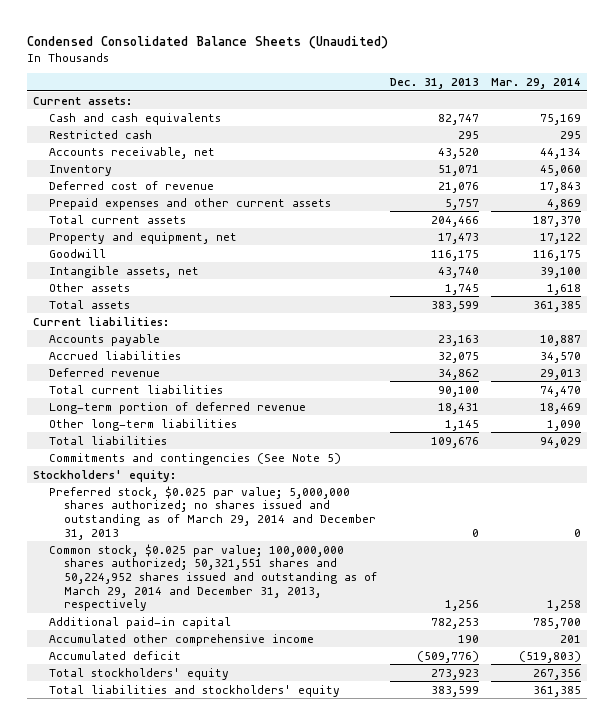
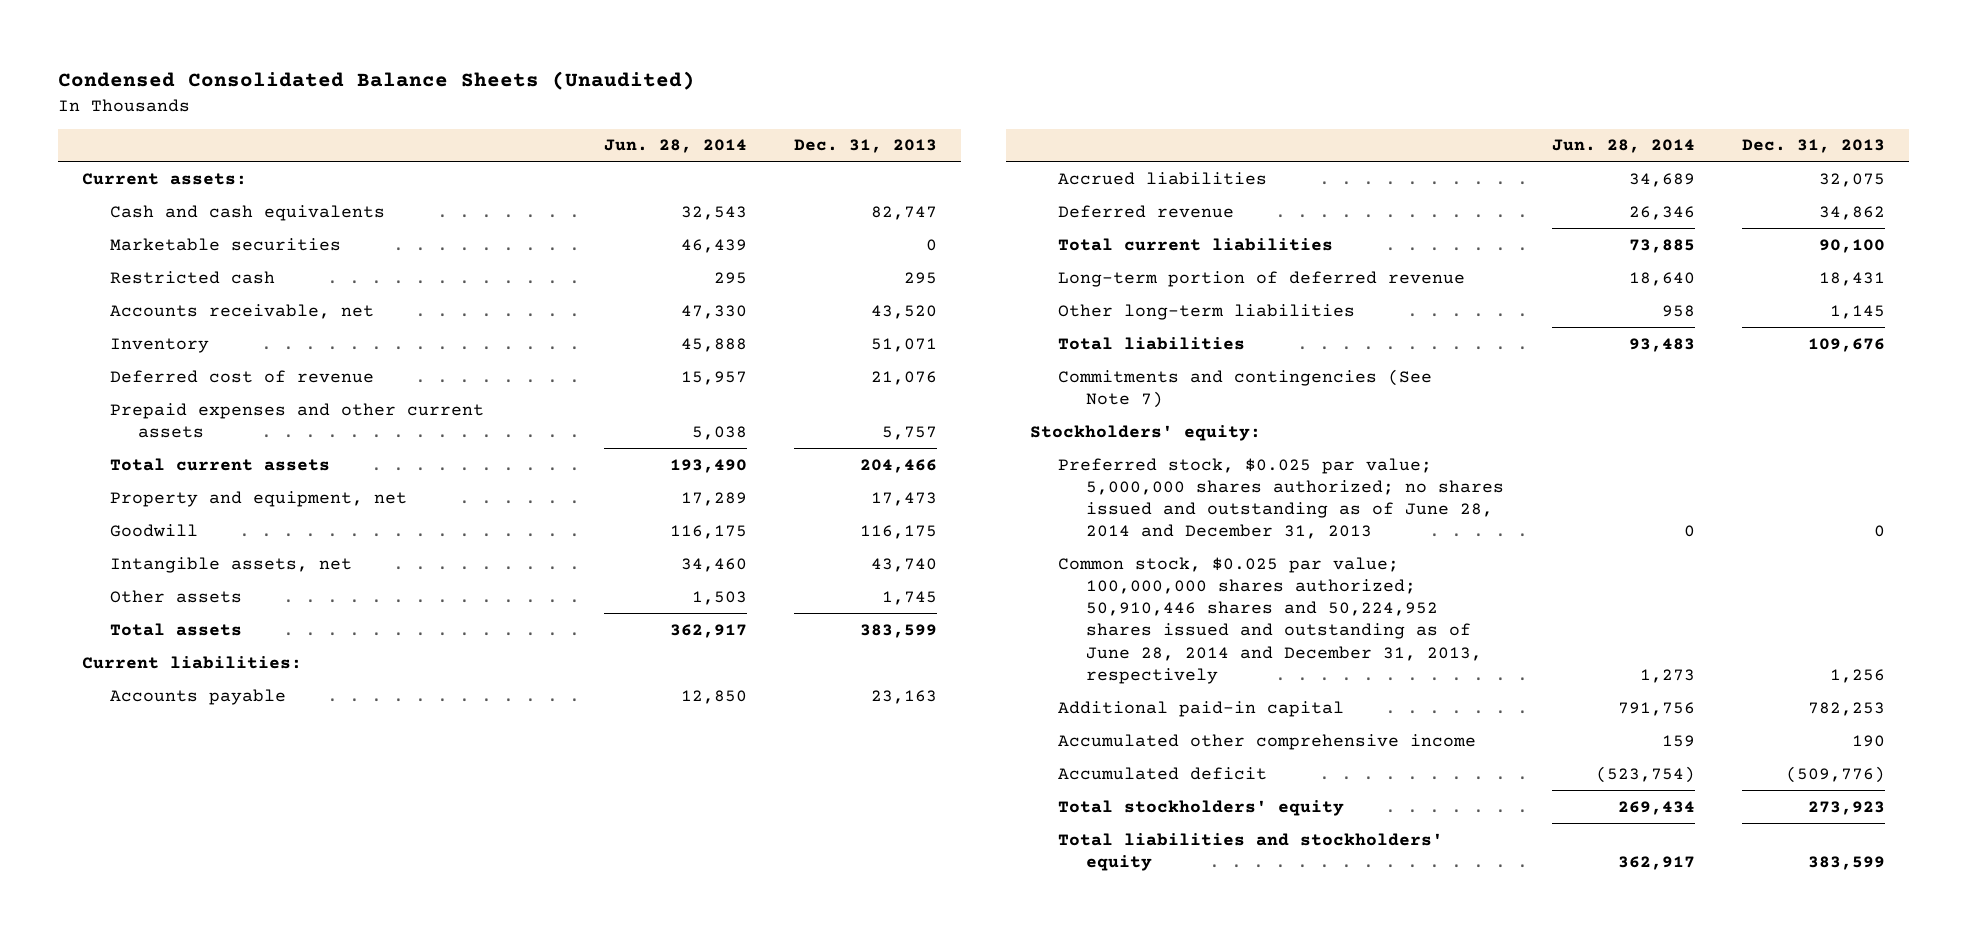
[491,78,582,90] Mar. 29, 2014 -> none
none -> [603,139,747,154] Jun. 28, 2014
none -> [110,237,342,251] Marketable securities
[48,452,341,465] Commitments and contingencies (See Note 5) -> [1058,368,1433,408] Commitments and contingencies (See Note 7)
[48,485,377,540] Preferred stock, $0.025 par value; 5,000,000 shares authorized; no shares issued and outstanding as of March 29, 2014 and December 31, 2013 -> [1058,457,1505,540] Preferred stock, $0.025 par value; 5,000,000 shares authorized; no shares issued and outstanding as of June 28, 2014 and December 31, 2013
[48,543,378,612] Common stock, $0.025 par value; 100,000,000 shares authorized; 50,321,551 shares and 50,224,952 shares issued and outstanding as of March 29, 2014 and December 31, 2013, respectively -> [1058,556,1483,684] Common stock, $0.025 par value; 100,000,000 shares authorized; 50,910,446 shares and 50,224,952 shares issued and outstanding as of June 28, 2014 and December 31, 2013, respectively

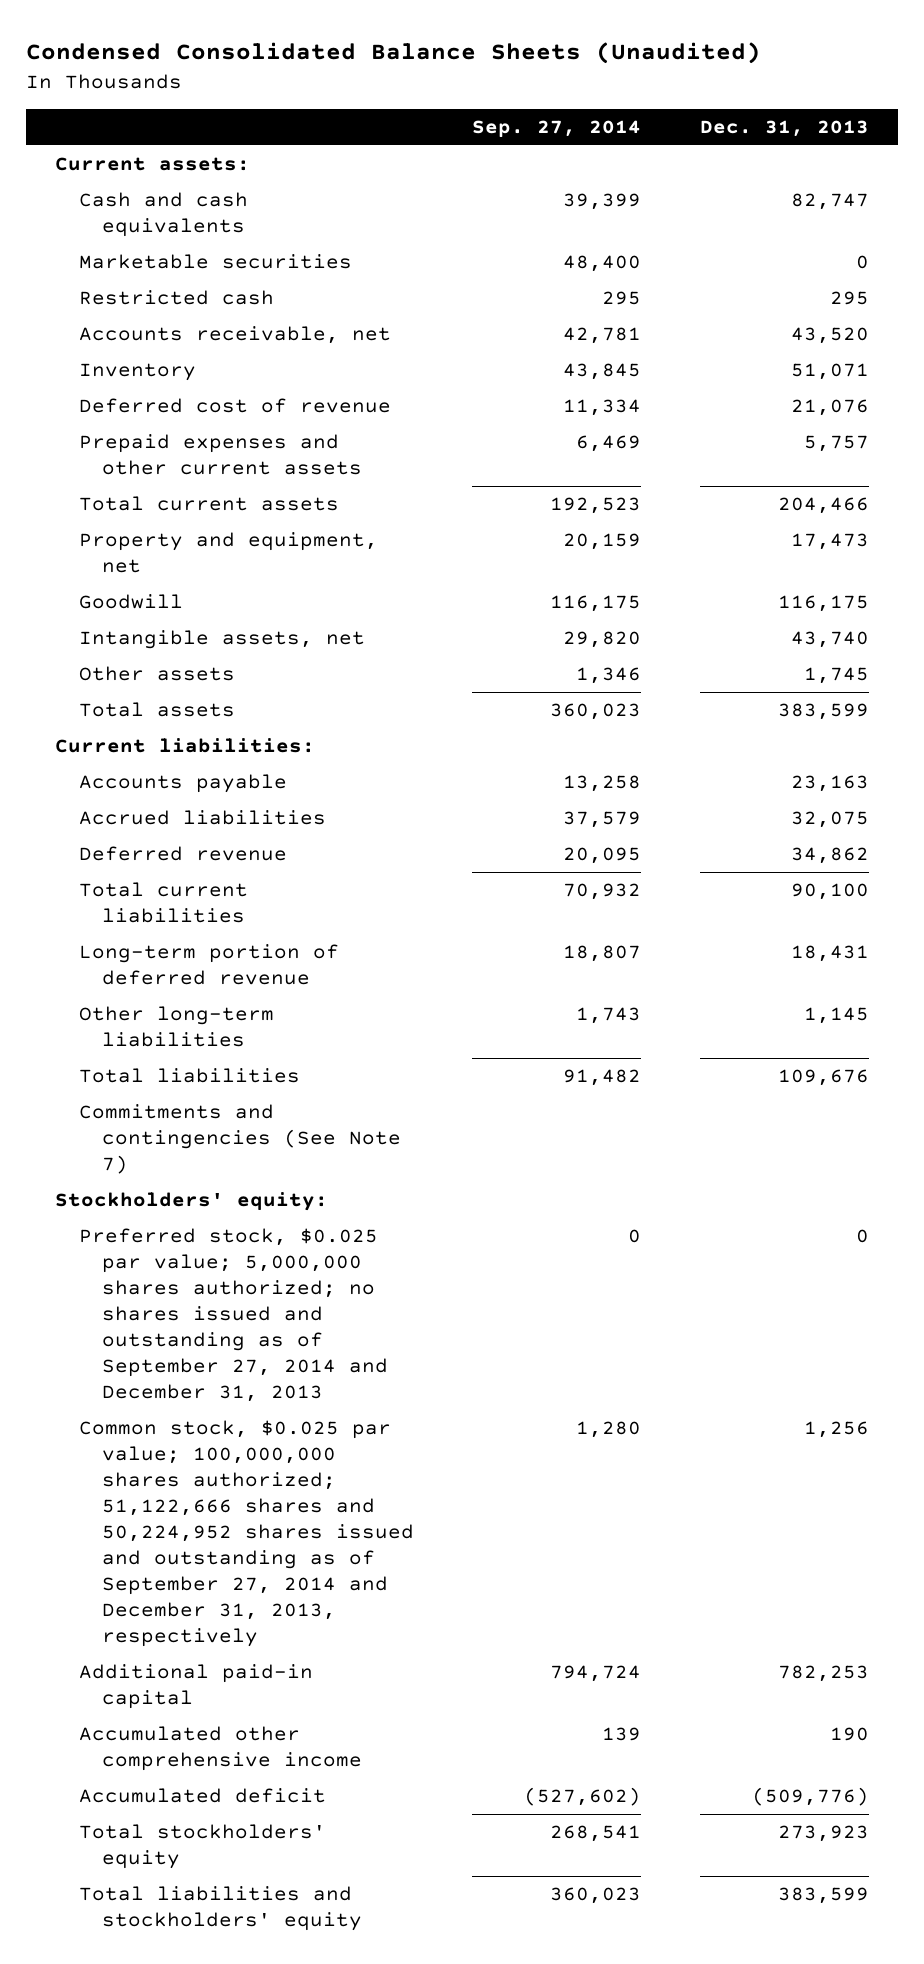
[603,139,747,154] Jun. 28, 2014 -> none
none -> [472,119,642,137] Sep. 27, 2014
[1058,457,1505,540] Preferred stock, $0.025 par value; 5,000,000 shares authorized; no shares issued and outstanding as of June 28, 2014 and December 31, 2013 -> [78,1228,388,1402] Preferred stock, $0.025 par value; 5,000,000 shares authorized; no shares issued and outstanding as of September 27, 2014 and December 31, 2013
[1058,556,1483,684] Common stock, $0.025 par value; 100,000,000 shares authorized; 50,910,446 shares and 50,224,952 shares issued and outstanding as of June 28, 2014 and December 31, 2013, respectively -> [78,1420,414,1647] Common stock, $0.025 par value; 100,000,000 shares authorized; 51,122,666 shares and 50,224,952 shares issued and outstanding as of September 27, 2014 and December 31, 2013, respectively

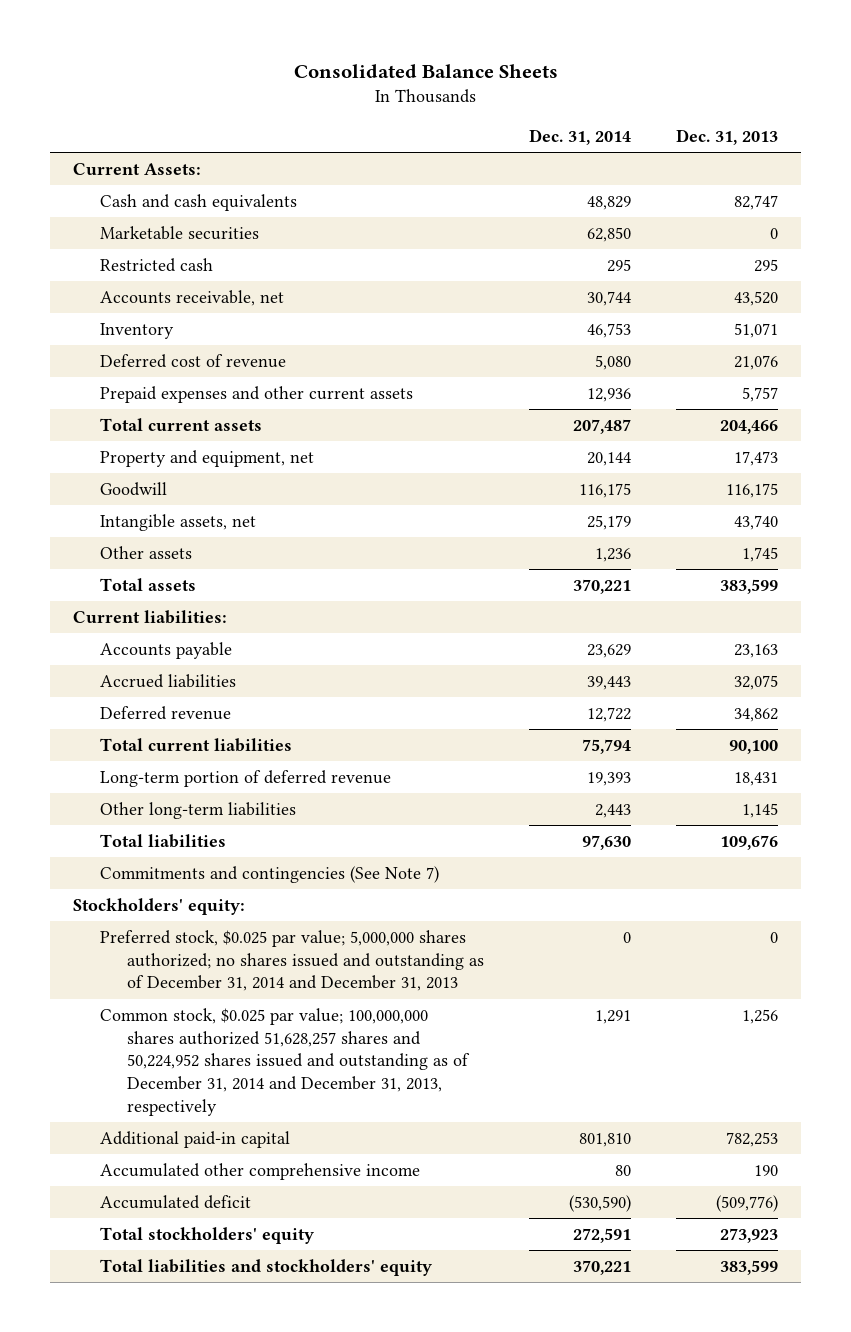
[26,42,762,65] Condensed Consolidated Balance Sheets (Unaudited) -> [293,63,558,78] Consolidated Balance Sheets
[472,119,642,137] Sep. 27, 2014 -> none
none -> [529,128,632,145] Dec. 31, 2014
[55,157,251,172] Current assets: -> [72,162,201,175] Current Assets:
[78,1228,388,1402] Preferred stock, $0.025 par value; 5,000,000 shares authorized; no shares issued and outstanding as of September 27, 2014 and December 31, 2013 -> [99,929,484,992] Preferred stock, $0.025 par value; 5,000,000 shares authorized; no shares issued and outstanding as of December 31, 2014 and December 31, 2013
[78,1420,414,1647] Common stock, $0.025 par value; 100,000,000 shares authorized; 51,122,666 shares and 50,224,952 shares issued and outstanding as of September 27, 2014 and December 31, 2013, respectively -> [99,1007,470,1116] Common stock, $0.025 par value; 100,000,000 shares authorized 51,628,257 shares and 50,224,952 shares issued and outstanding as of December 31, 2014 and December 31, 2013, respectively

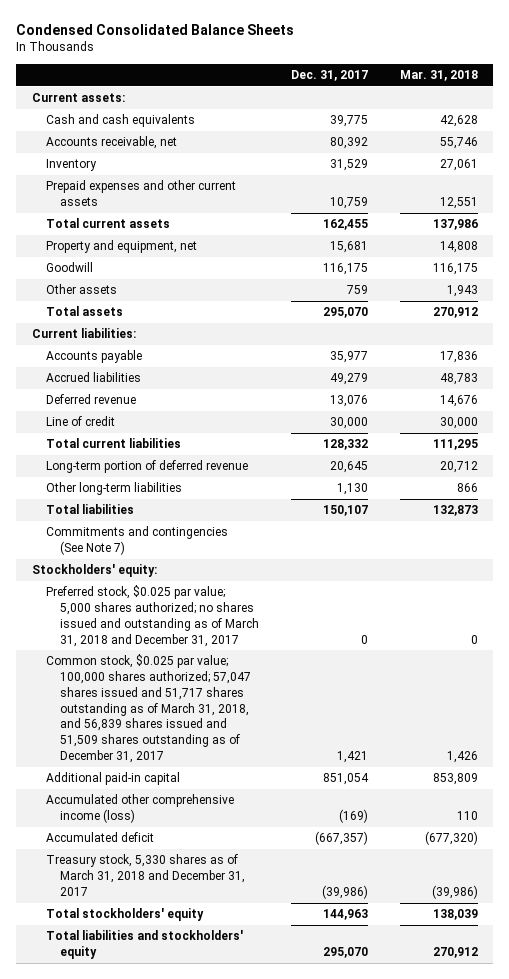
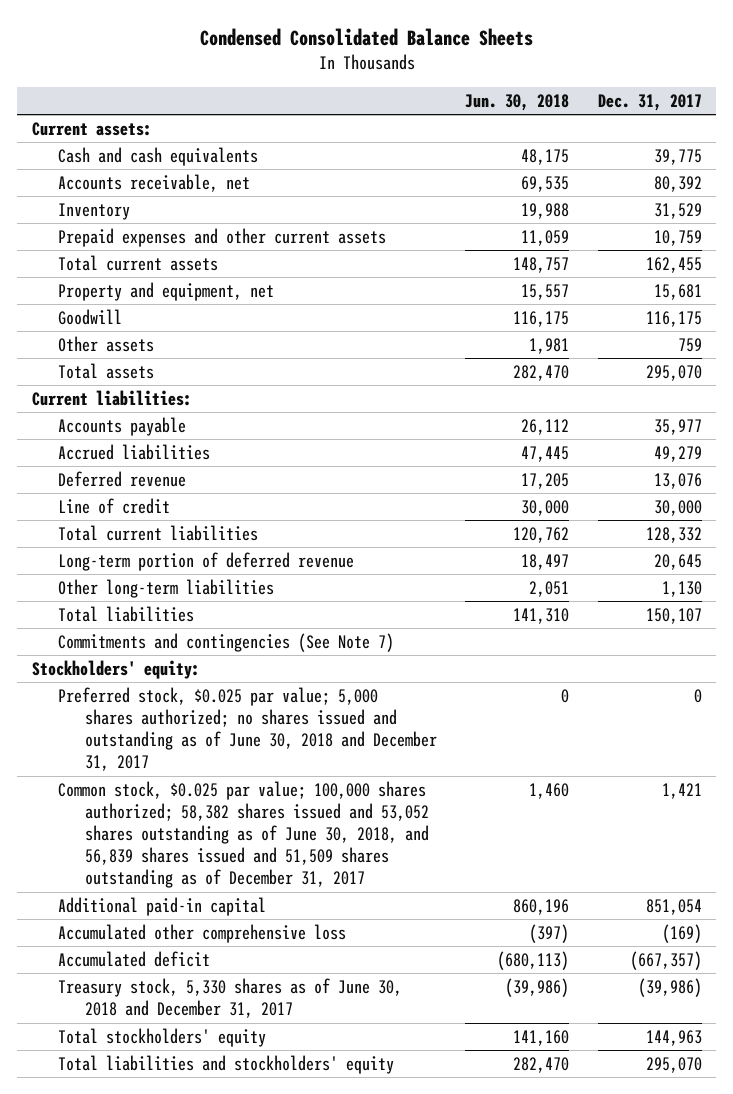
[399,70,478,82] Mar. 31, 2018 -> none
none -> [465,93,570,111] Jun. 30, 2018
[46,585,260,647] Preferred stock, $0.025 par value; 5,000 shares authorized; no shares issued and outstanding as of March 31, 2018 and December 31, 2017 -> [58,686,437,772] Preferred stock, $0.025 par value; 5,000 shares authorized; no shares issued and outstanding as of June 30, 2018 and December 31, 2017
[46,654,252,763] Common stock, $0.025 par value; 100,000 shares authorized; 57,047 shares issued and 51,717 shares outstanding as of March 31, 2018, and 56,839 shares issued and 51,509 shares outstanding as of December 31, 2017 -> [58,780,429,889] Common stock, $0.025 par value; 100,000 shares authorized; 58,382 shares issued and 53,052 shares outstanding as of June 30, 2018, and 56,839 shares issued and 51,509 shares outstanding as of December 31, 2017
[46,794,235,824] Accumulated other comprehensive income (loss) -> [58,923,347,943] Accumulated other comprehensive loss
[46,854,246,896] Treasury stock, 5,330 shares as of March 31, 2018 and December 31, 2017 -> [58,977,403,1019] Treasury stock, 5,330 shares as of June 30, 2018 and December 31, 2017

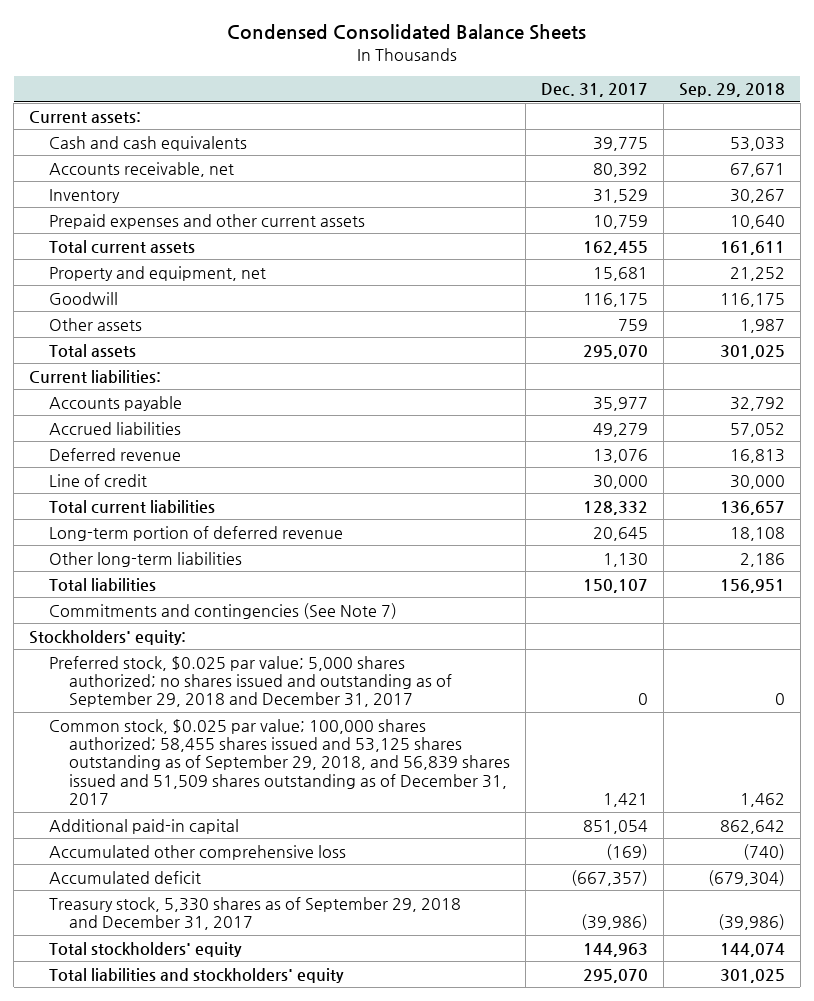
[465,93,570,111] Jun. 30, 2018 -> none
none -> [678,83,785,98] Sep. 29, 2018
[58,686,437,772] Preferred stock, $0.025 par value; 5,000 shares authorized; no shares issued and outstanding as of June 30, 2018 and December 31, 2017 -> [48,655,452,708] Preferred stock, $0.025 par value; 5,000 shares authorized; no shares issued and outstanding as of September 29, 2018 and December 31, 2017
[58,780,429,889] Common stock, $0.025 par value; 100,000 shares authorized; 58,382 shares issued and 53,052 shares outstanding as of June 30, 2018, and 56,839 shares issued and 51,509 shares outstanding as of December 31, 2017 -> [48,718,510,806] Common stock, $0.025 par value; 100,000 shares authorized; 58,455 shares issued and 53,125 shares outstanding as of September 29, 2018, and 56,839 shares issued and 51,509 shares outstanding as of December 31, 2017
[58,977,403,1019] Treasury stock, 5,330 shares as of June 30, 2018 and December 31, 2017 -> [48,896,461,931] Treasury stock, 5,330 shares as of September 29, 2018 and December 31, 2017

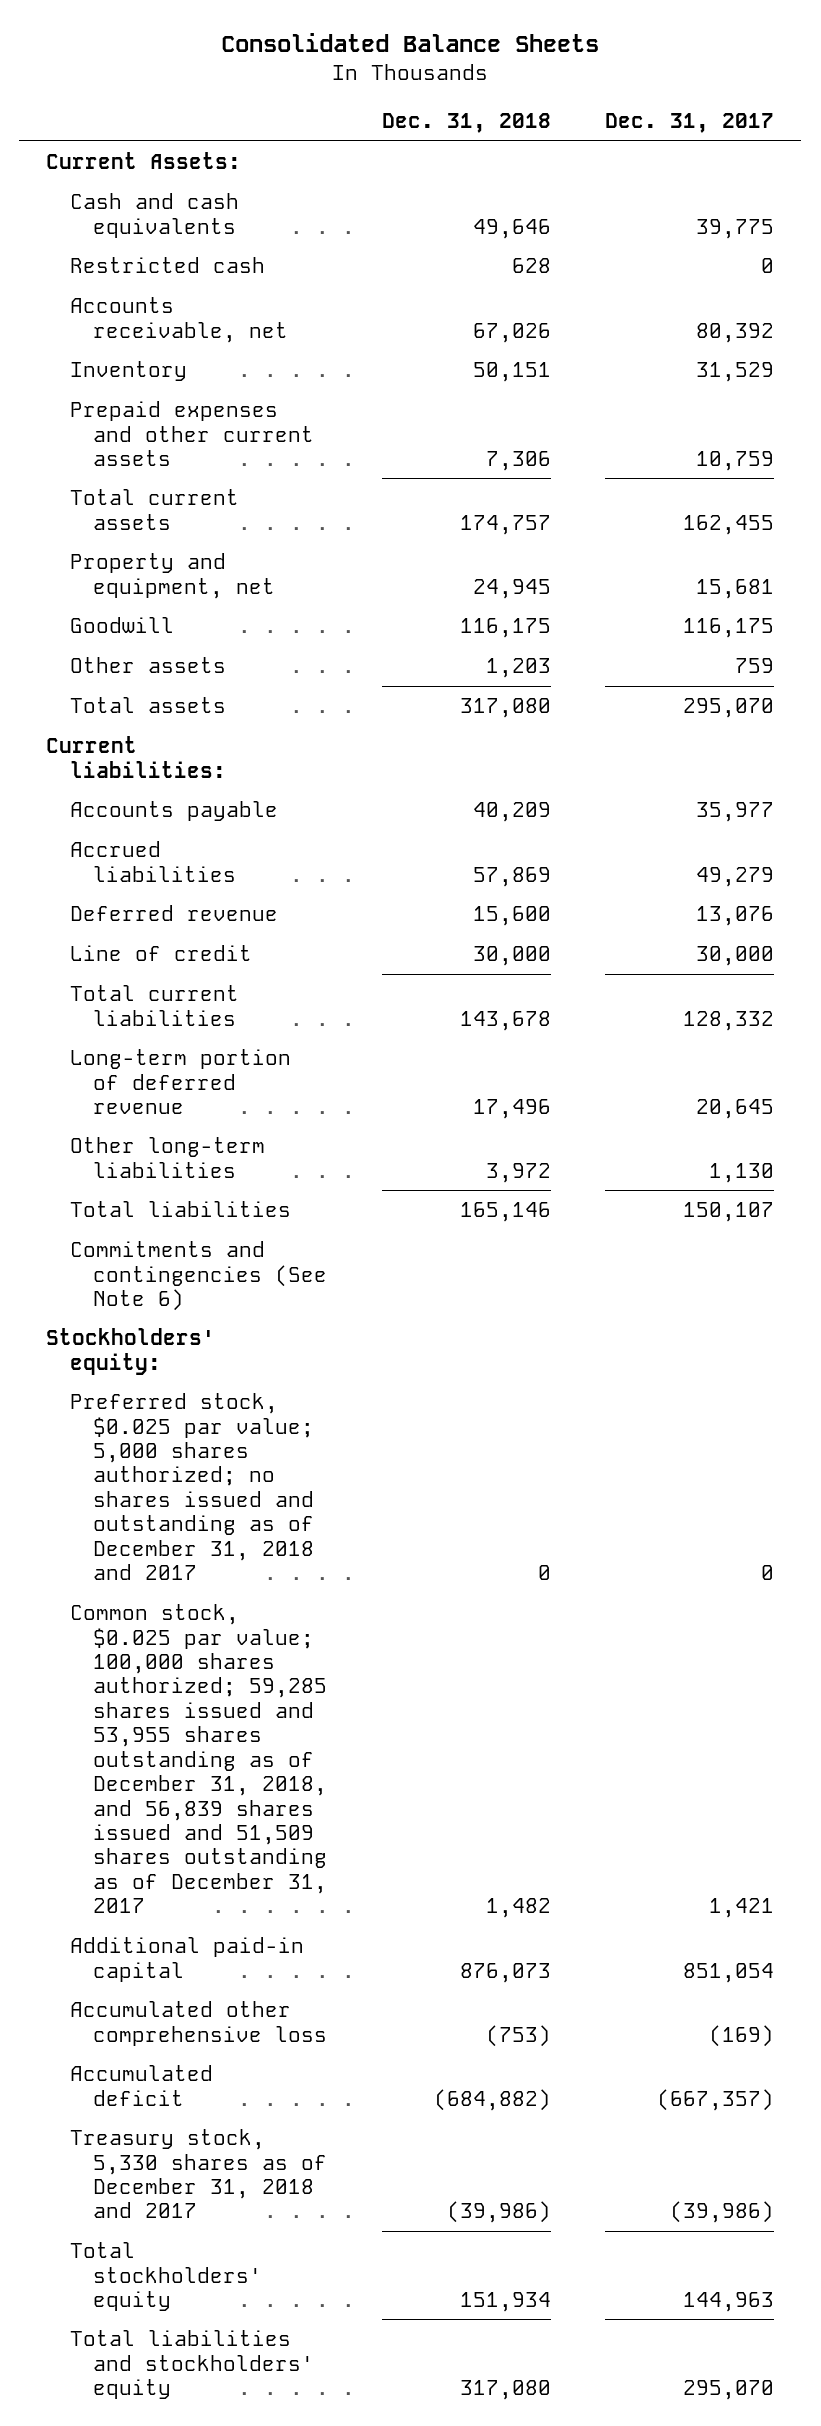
[227,24,587,41] Condensed Consolidated Balance Sheets -> [221,32,600,52] Consolidated Balance Sheets
[678,83,785,98] Sep. 29, 2018 -> none
none -> [381,113,551,134] Dec. 31, 2018
[29,110,142,123] Current assets: -> [46,152,242,170] Current Assets:
none -> [69,257,265,274] Restricted cash
[48,602,397,619] Commitments and contingencies (See Note 7) -> [69,1241,328,1312] Commitments and contingencies (See Note 6)
[48,655,452,708] Preferred stock, $0.025 par value; 5,000 shares authorized; no shares issued and outstanding as of September 29, 2018 and December 31, 2017 -> [69,1393,315,1581] Preferred stock, $0.025 par value; 5,000 shares authorized; no shares issued and outstanding as of December 31, 2018 and 2017
[48,718,510,806] Common stock, $0.025 par value; 100,000 shares authorized; 58,455 shares issued and 53,125 shares outstanding as of September 29, 2018, and 56,839 shares issued and 51,509 shares outstanding as of December 31, 2017 -> [69,1604,328,1914] Common stock, $0.025 par value; 100,000 shares authorized; 59,285 shares issued and 53,955 shares outstanding as of December 31, 2018, and 56,839 shares issued and 51,509 shares outstanding as of December 31, 2017
[48,896,461,931] Treasury stock, 5,330 shares as of September 29, 2018 and December 31, 2017 -> [69,2129,328,2219] Treasury stock, 5,330 shares as of December 31, 2018 and 2017

